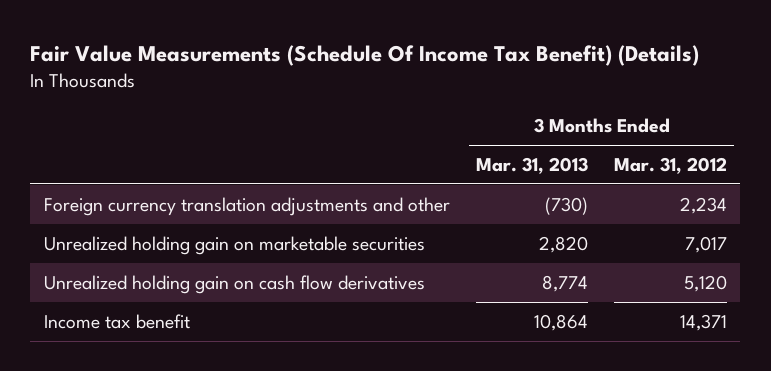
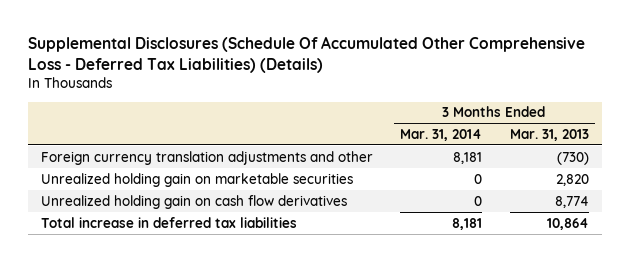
[30,44,700,66] Fair Value Measurements (Schedule Of Income Tax Benefit) (Details) -> [27,35,585,73] Supplemental Disclosures (Schedule Of Accumulated Other Comprehensive Loss - Deferred Tax Liabilities) (Details)
[614,156,728,174] Mar. 31, 2012 -> none
none -> [400,128,483,141] Mar. 31, 2014
[43,313,190,329] Income tax benefit -> [41,216,298,228] Total increase in deferred tax liabilities

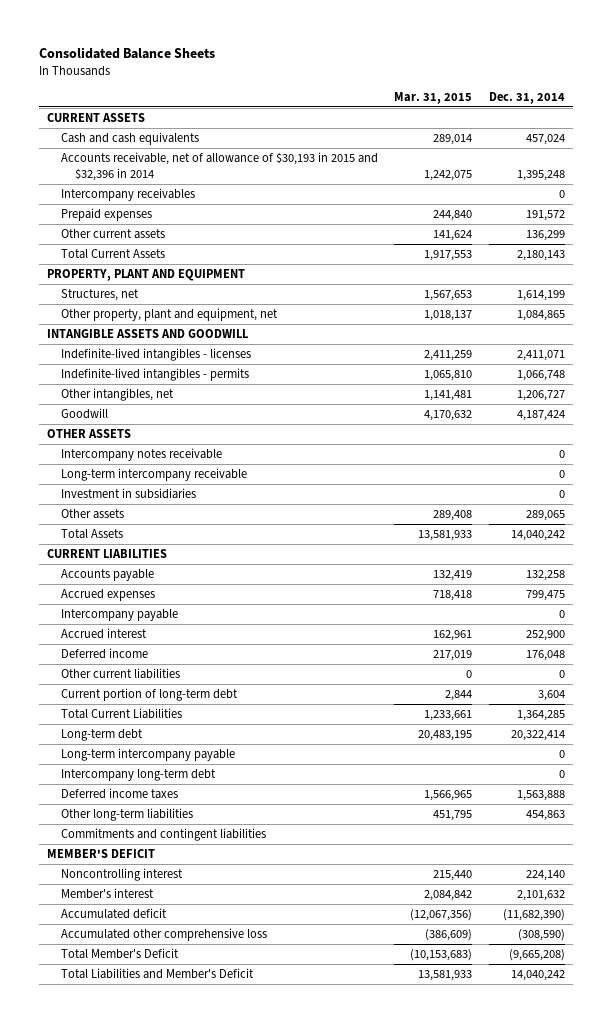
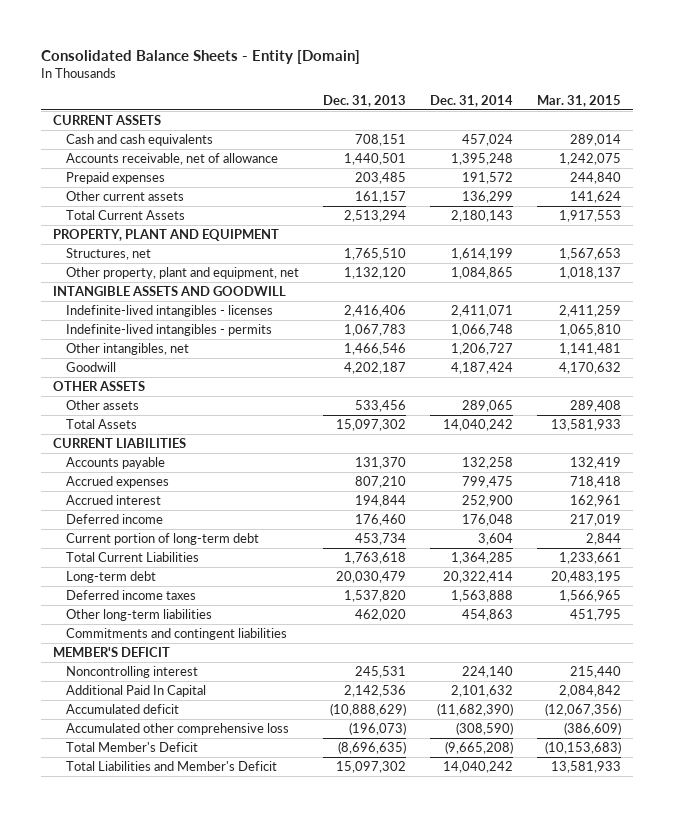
[38,47,215,60] Consolidated Balance Sheets -> [41,49,361,64] Consolidated Balance Sheets - Entity [Domain]
none -> [322,94,406,107] Dec. 31, 2013
[61,188,196,202] Intercompany receivables -> none
[61,152,379,181] Accounts receivable, net of allowance of $30,193 in 2015 and $32,396 in 2014 -> [65,153,278,166] Accounts receivable, net of allowance
[61,448,223,462] Intercompany notes receivable -> none
[61,468,248,482] Long-term intercompany receivable -> none
[61,488,197,500] Investment in subsidiaries -> none
[61,609,179,622] Intercompany payable -> none
[61,668,181,680] Other current liabilities -> none
[61,748,236,762] Long-term intercompany payable -> none
[61,769,217,782] Intercompany long-term debt -> none
[61,888,155,900] Member's interest -> [65,685,206,698] Additional Paid In Capital

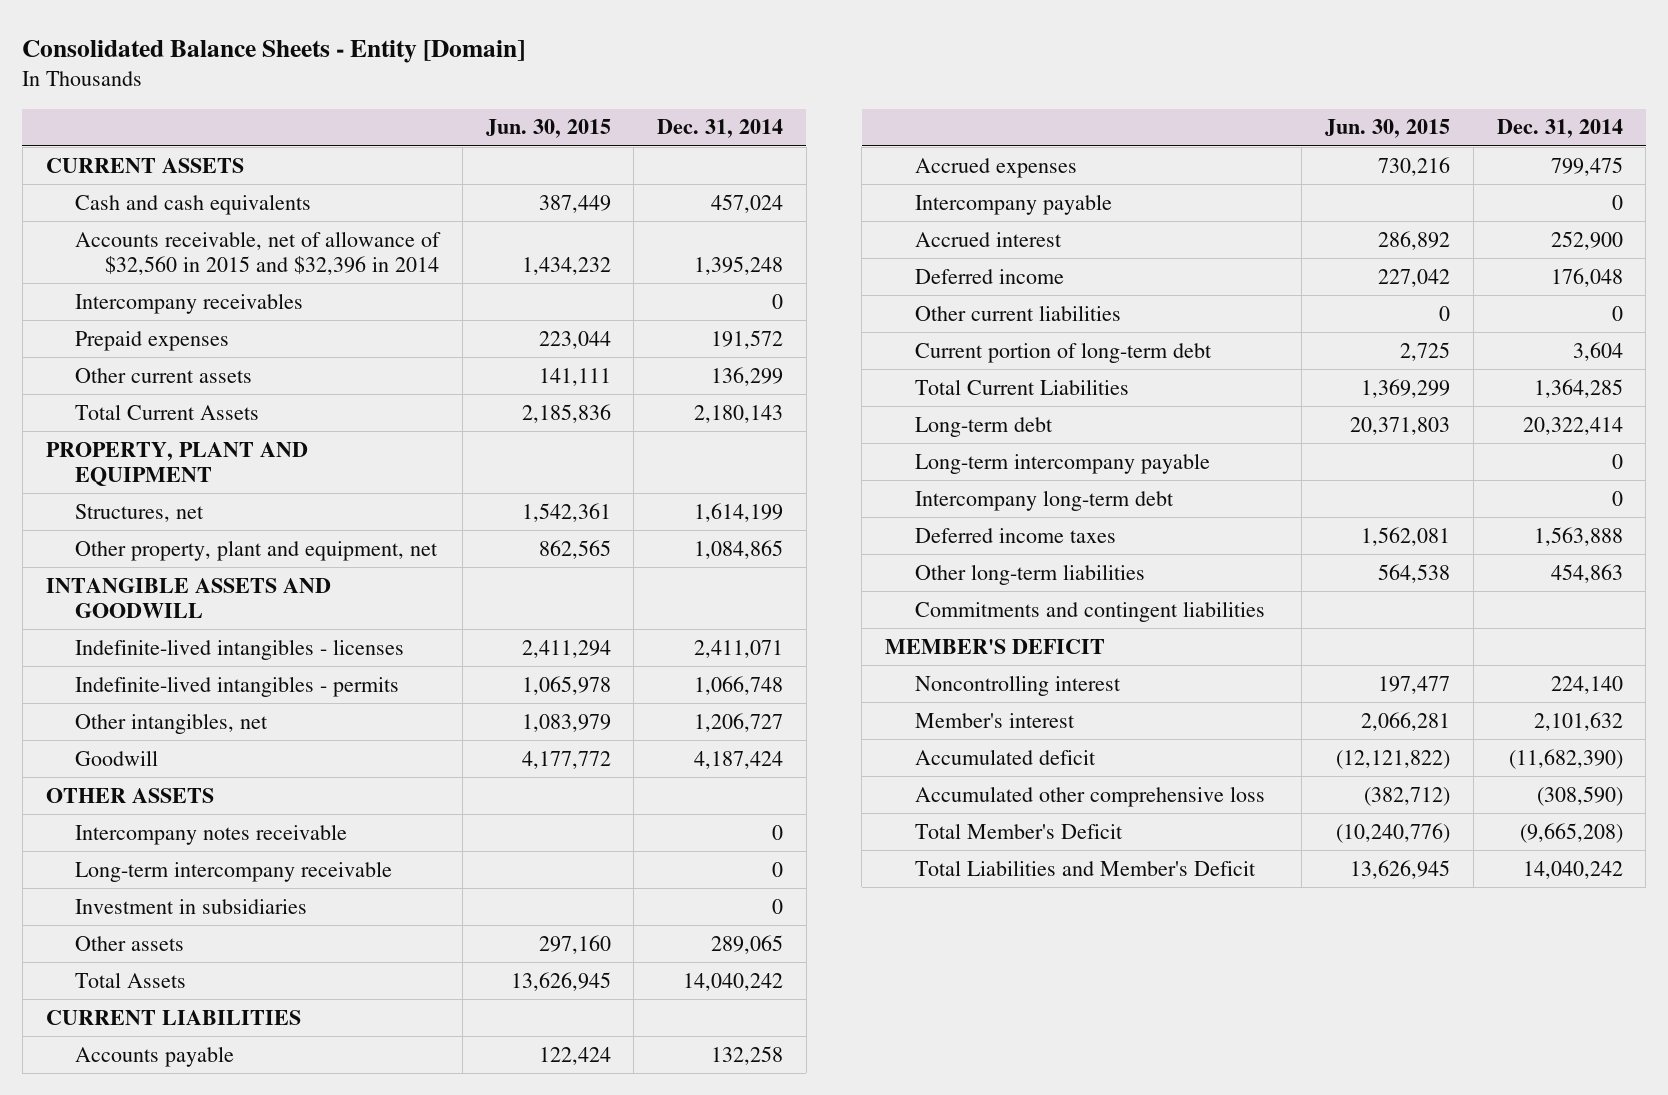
[322,94,406,107] Dec. 31, 2013 -> none
[536,94,621,107] Mar. 31, 2015 -> none
none -> [485,119,611,139] Jun. 30, 2015
[65,153,278,166] Accounts receivable, net of allowance -> [75,230,442,276] Accounts receivable, net of allowance of $32,560 in 2015 and $32,396 in 2014
none -> [75,292,304,314] Intercompany receivables
none -> [75,823,348,845] Intercompany notes receivable
none -> [75,860,393,882] Long-term intercompany receivable
none -> [75,898,308,914] Investment in subsidiaries
none -> [914,193,1112,215] Intercompany payable
none -> [914,304,1121,321] Other current liabilities
none -> [914,452,1210,474] Long-term intercompany payable
none -> [914,489,1174,511] Intercompany long-term debt
[65,685,206,698] Additional Paid In Capital -> [914,712,1075,728] Member's interest

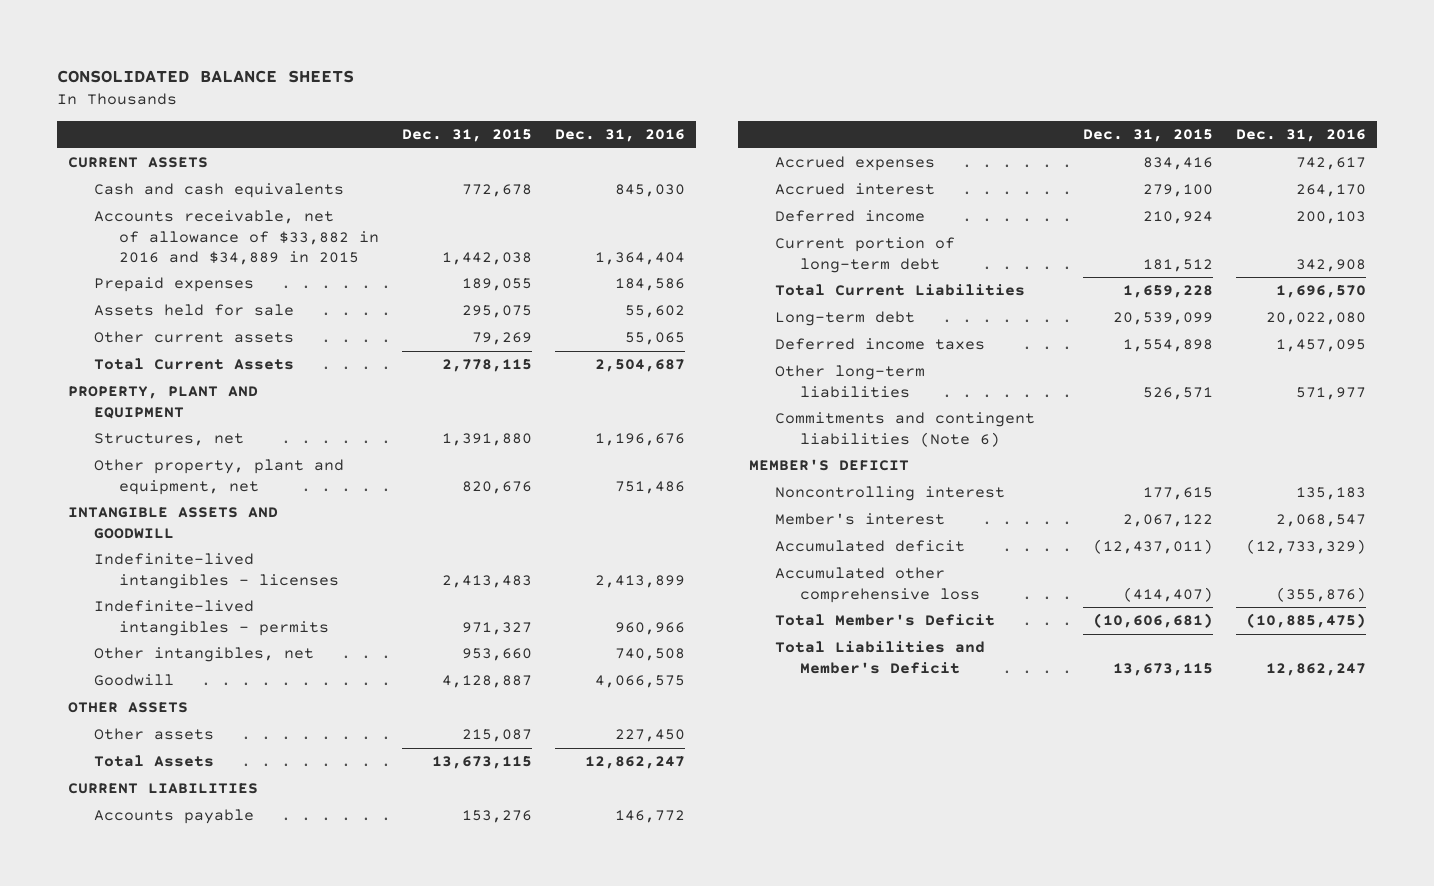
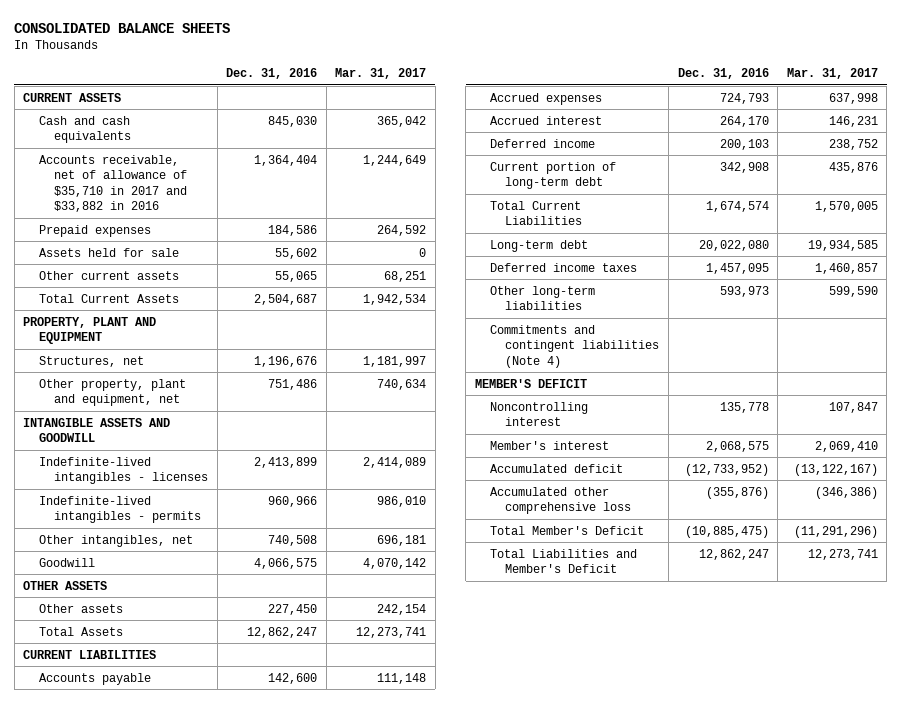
[402,129,533,143] Dec. 31, 2015 -> none
none -> [335,68,427,80] Mar. 31, 2017
[93,210,380,265] Accounts receivable, net of allowance of $33,882 in 2016 and $34,889 in 2015 -> [38,154,187,213] Accounts receivable, net of allowance of $35,710 in 2017 and $33,882 in 2016
[614,810,685,824] 146,772 -> [268,672,318,684] 142,600
[1295,157,1366,171] 742,617 -> [719,92,769,104] 724,793
[1275,285,1366,299] 1,696,570 -> [705,200,769,212] 1,674,574
[1295,386,1366,400] 571,977 -> [719,285,769,297] 593,973
[774,412,1035,447] Commitments and contingent liabilities (Note 6) -> [490,324,660,368] Commitments and contingent liabilities (Note 4)
[1295,487,1366,501] 135,183 -> [719,401,769,413] 135,778
[1275,514,1366,528] 2,068,547 -> [705,440,769,452] 2,068,575
[1245,539,1366,555] (12,733,329) -> [684,463,769,476] (12,733,952)

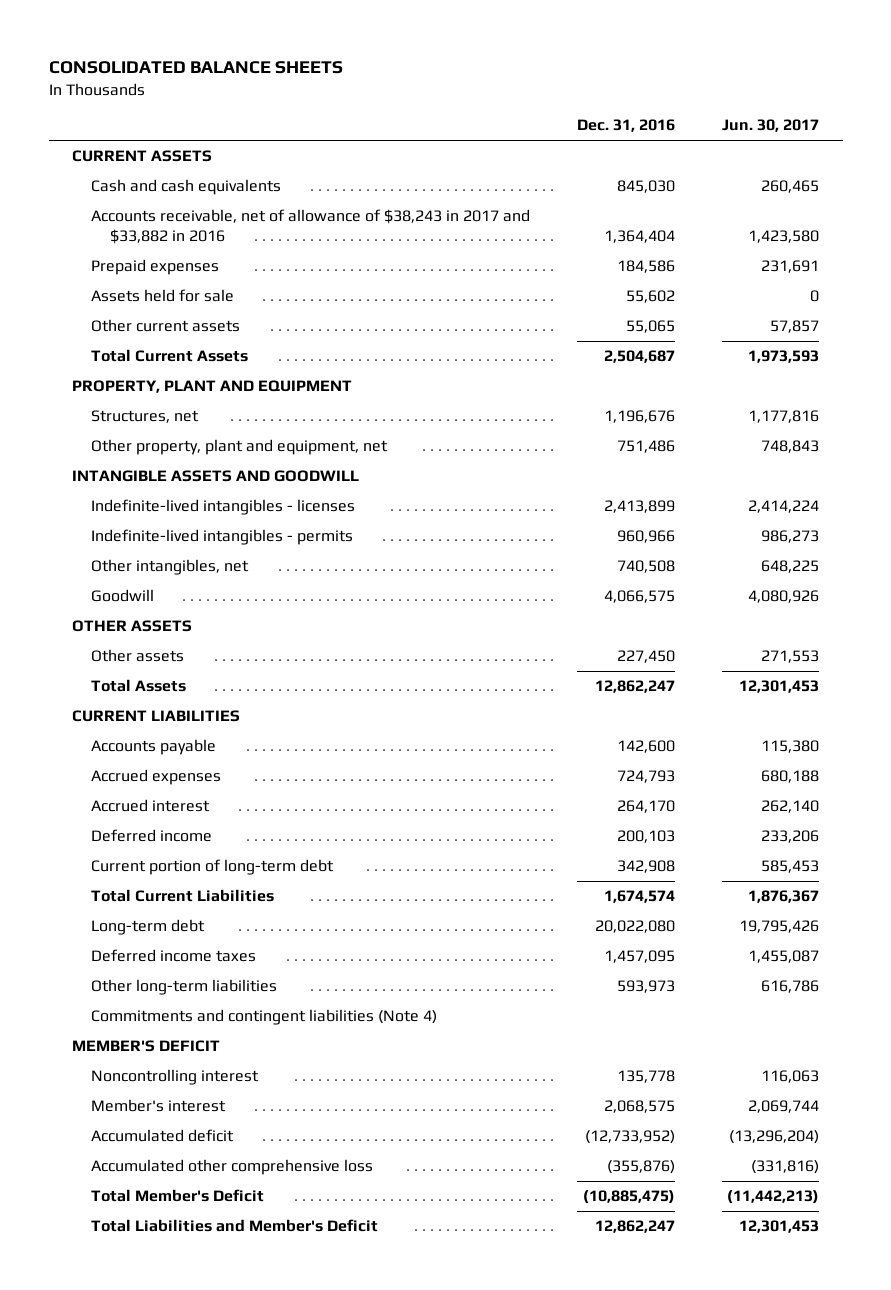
[335,68,427,80] Mar. 31, 2017 -> none
none -> [722,119,820,133] Jun. 30, 2017
[38,154,187,213] Accounts receivable, net of allowance of $35,710 in 2017 and $33,882 in 2016 -> [91,209,531,245] Accounts receivable, net of allowance of $38,243 in 2017 and $33,882 in 2016

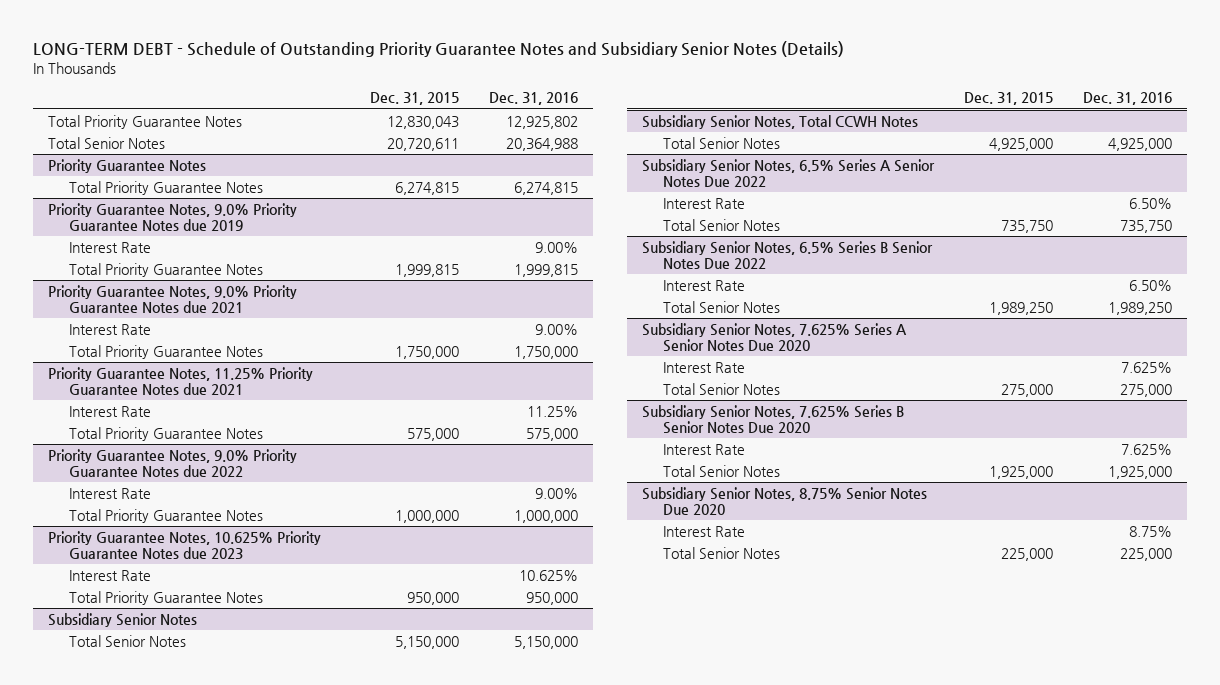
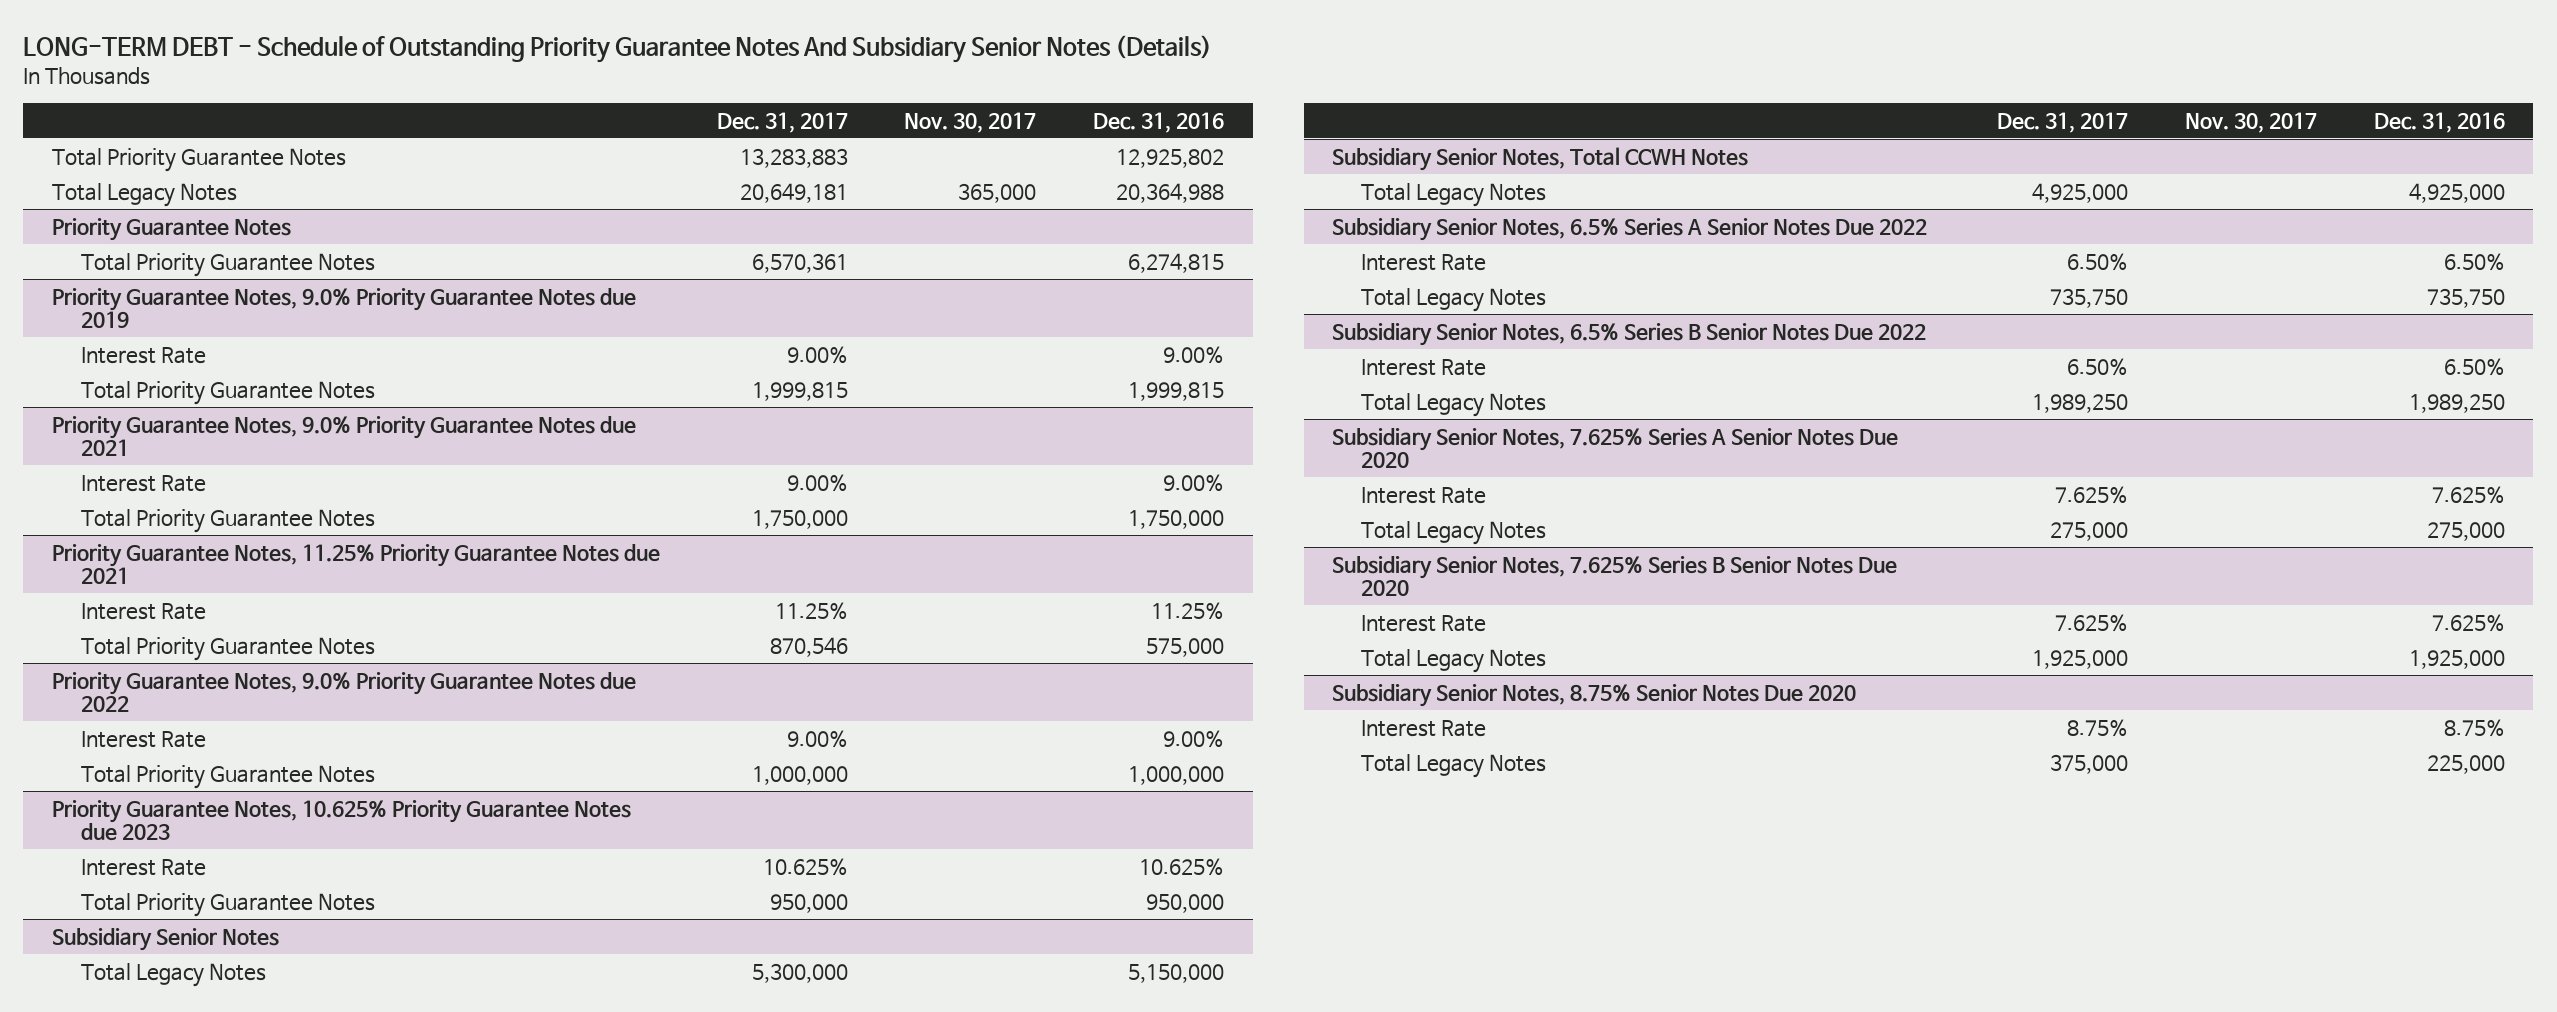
[32,41,844,58] LONG-TERM DEBT - Schedule of Outstanding Priority Guarantee Notes and Subsidiary Senior Notes (Details) -> [23,34,1213,63] LONG-TERM DEBT - Schedule of Outstanding Priority Guarantee Notes And Subsidiary Senior Notes (Details)
[369,92,459,106] Dec. 31, 2015 -> none
none -> [716,111,848,133] Dec. 31, 2017
none -> [904,111,1037,133] Nov. 30, 2017
[47,136,165,149] Total Senior Notes -> [51,182,237,207] Total Legacy Notes
[68,634,186,647] Total Senior Notes -> [80,962,266,987] Total Legacy Notes
[662,136,780,149] Total Senior Notes -> [1361,182,1547,207] Total Legacy Notes
[662,218,780,231] Total Senior Notes -> [1361,287,1547,312] Total Legacy Notes
[662,300,780,313] Total Senior Notes -> [1361,392,1547,417] Total Legacy Notes
[662,382,780,395] Total Senior Notes -> [1361,520,1547,545] Total Legacy Notes
[662,464,780,477] Total Senior Notes -> [1361,648,1547,673] Total Legacy Notes
[662,546,780,559] Total Senior Notes -> [1361,753,1547,778] Total Legacy Notes

